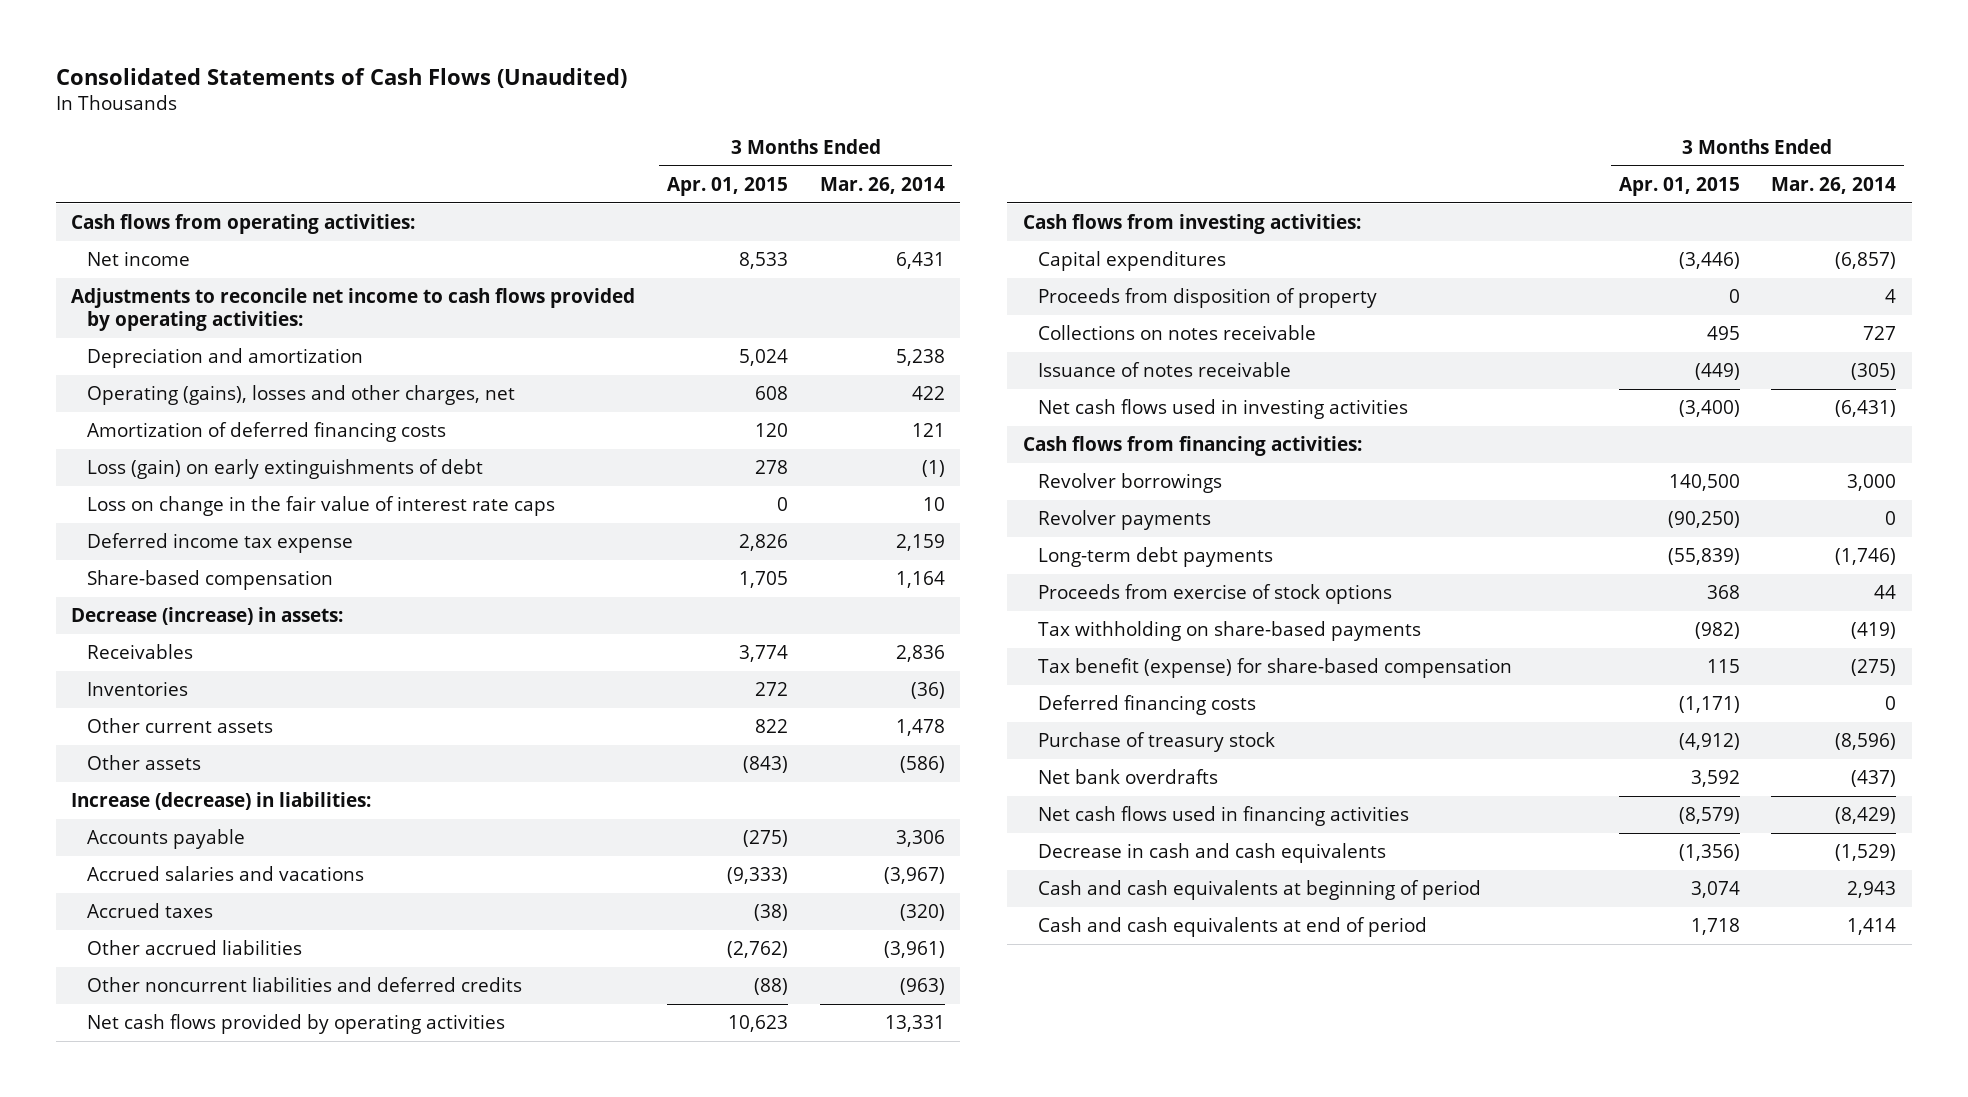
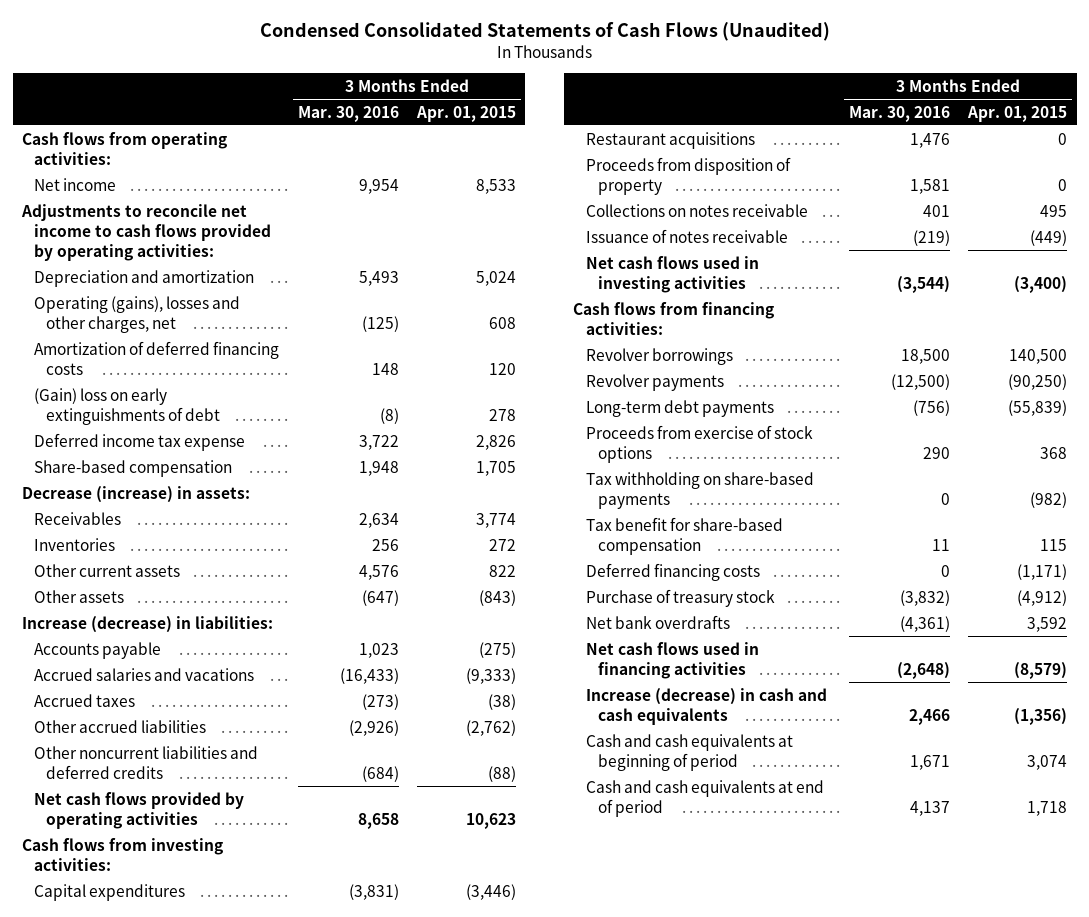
[55,67,627,88] Consolidated Statements of Cash Flows (Unaudited) -> [259,21,830,41] Condensed Consolidated Statements of Cash Flows (Unaudited)
[819,176,945,194] Mar. 26, 2014 -> none
none -> [297,105,399,122] Mar. 30, 2016
[86,496,555,517] Loss on change in the fair value of interest rate caps -> none
[86,459,483,480] Loss (gain) on early extinguishments of debt -> [34,387,221,425] (Gain) loss on early extinguishments of debt
none -> [585,131,755,149] Restaurant acquisitions
[1038,658,1513,679] Tax benefit (expense) for share-based compensation -> [585,516,783,555] Tax benefit for share-based compensation
[1038,843,1387,864] Decrease in cash and cash equivalents -> [585,687,827,725] Increase (decrease) in cash and cash equivalents

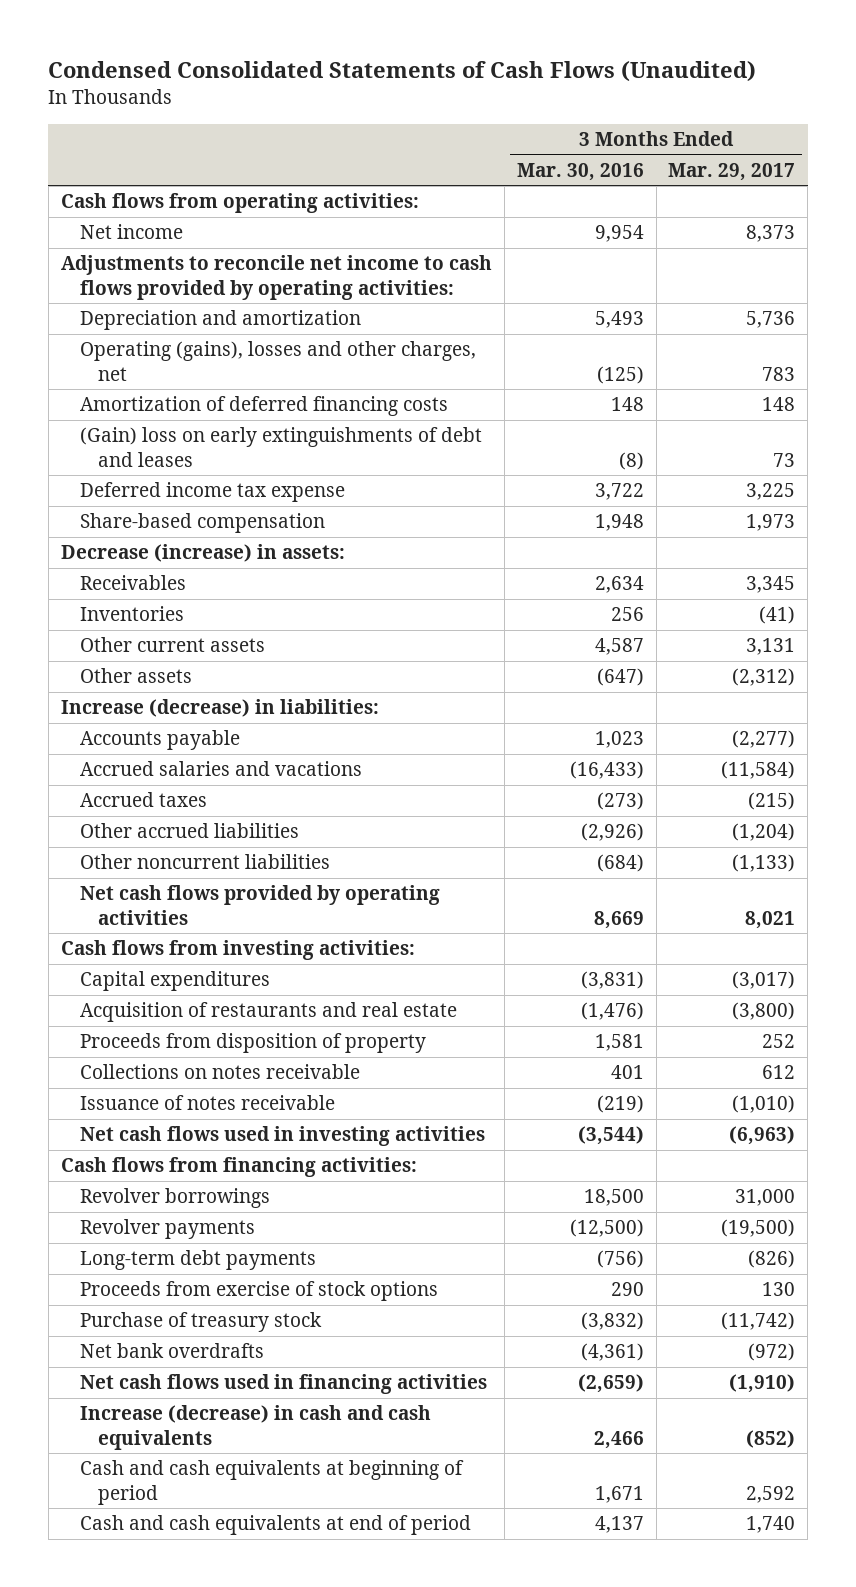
[415,105,516,122] Apr. 01, 2015 -> none
none -> [668,162,796,181] Mar. 29, 2017
[34,387,221,425] (Gain) loss on early extinguishments of debt -> [79,427,482,467] (Gain) loss on early extinguishments of debt and leases
[358,564,399,580] 4,576 -> [594,638,644,656] 4,587
[34,745,259,779] Other noncurrent liabilities and deferred credits -> [79,854,330,870] Other noncurrent liabilities
[357,812,399,829] 8,658 -> [593,910,644,929] 8,669
[585,131,755,149] Restaurant acquisitions -> none
none -> [79,1002,457,1023] Acquisition of restaurants and real estate
[585,471,814,509] Tax withholding on share-based payments -> none
[585,516,783,555] Tax benefit for share-based compensation -> none
[585,562,760,581] Deferred financing costs -> none
[896,661,950,679] (2,648) -> [577,1374,644,1394] (2,659)

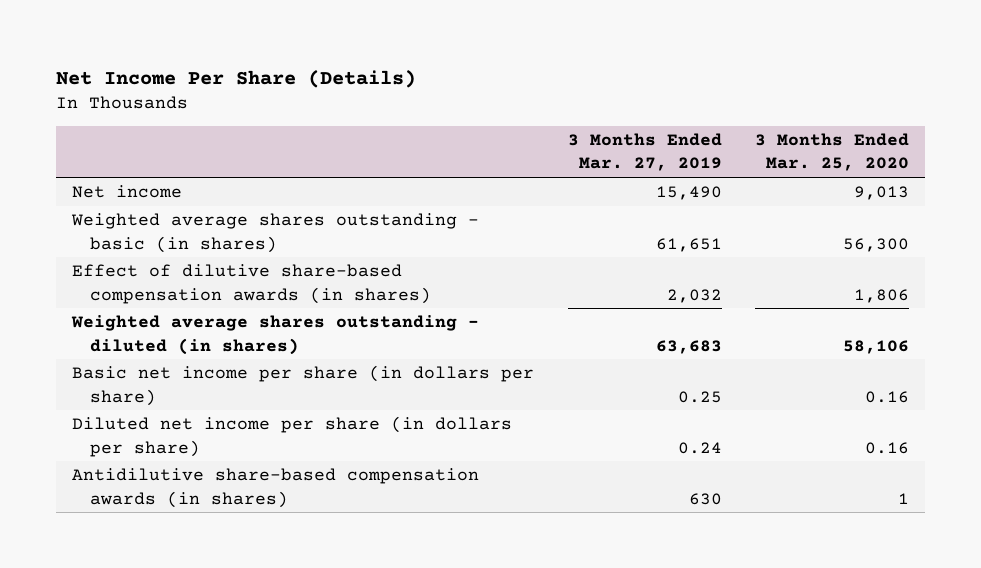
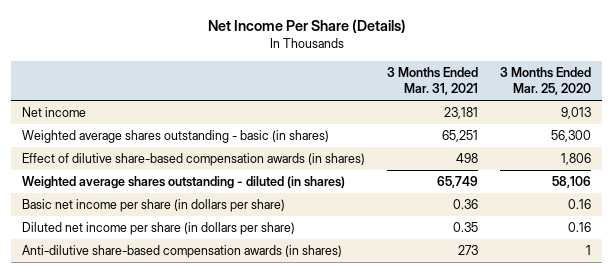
[567,133,722,172] 3 Months Ended Mar. 27, 2019 -> none
none -> [387,67,479,96] 3 Months Ended Mar. 31, 2021
[72,468,480,508] Antidilutive share-based compensation awards (in shares) -> [22,245,343,259] Anti-dilutive share-based compensation awards (in shares)

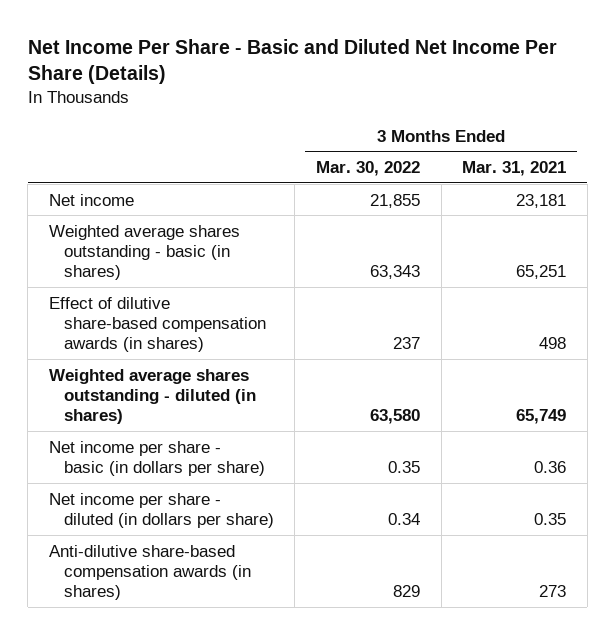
[207,19,406,34] Net Income Per Share (Details) -> [27,38,557,85] Net Income Per Share - Basic and Diluted Net Income Per Share (Details)
[499,67,591,96] 3 Months Ended Mar. 25, 2020 -> none
none -> [315,161,420,177] Mar. 30, 2022
[22,199,286,213] Basic net income per share (in dollars per share) -> [48,440,265,476] Net income per share - basic (in dollars per share)
[22,222,296,236] Diluted net income per share (in dollars per share) -> [48,492,274,528] Net income per share - diluted (in dollars per share)

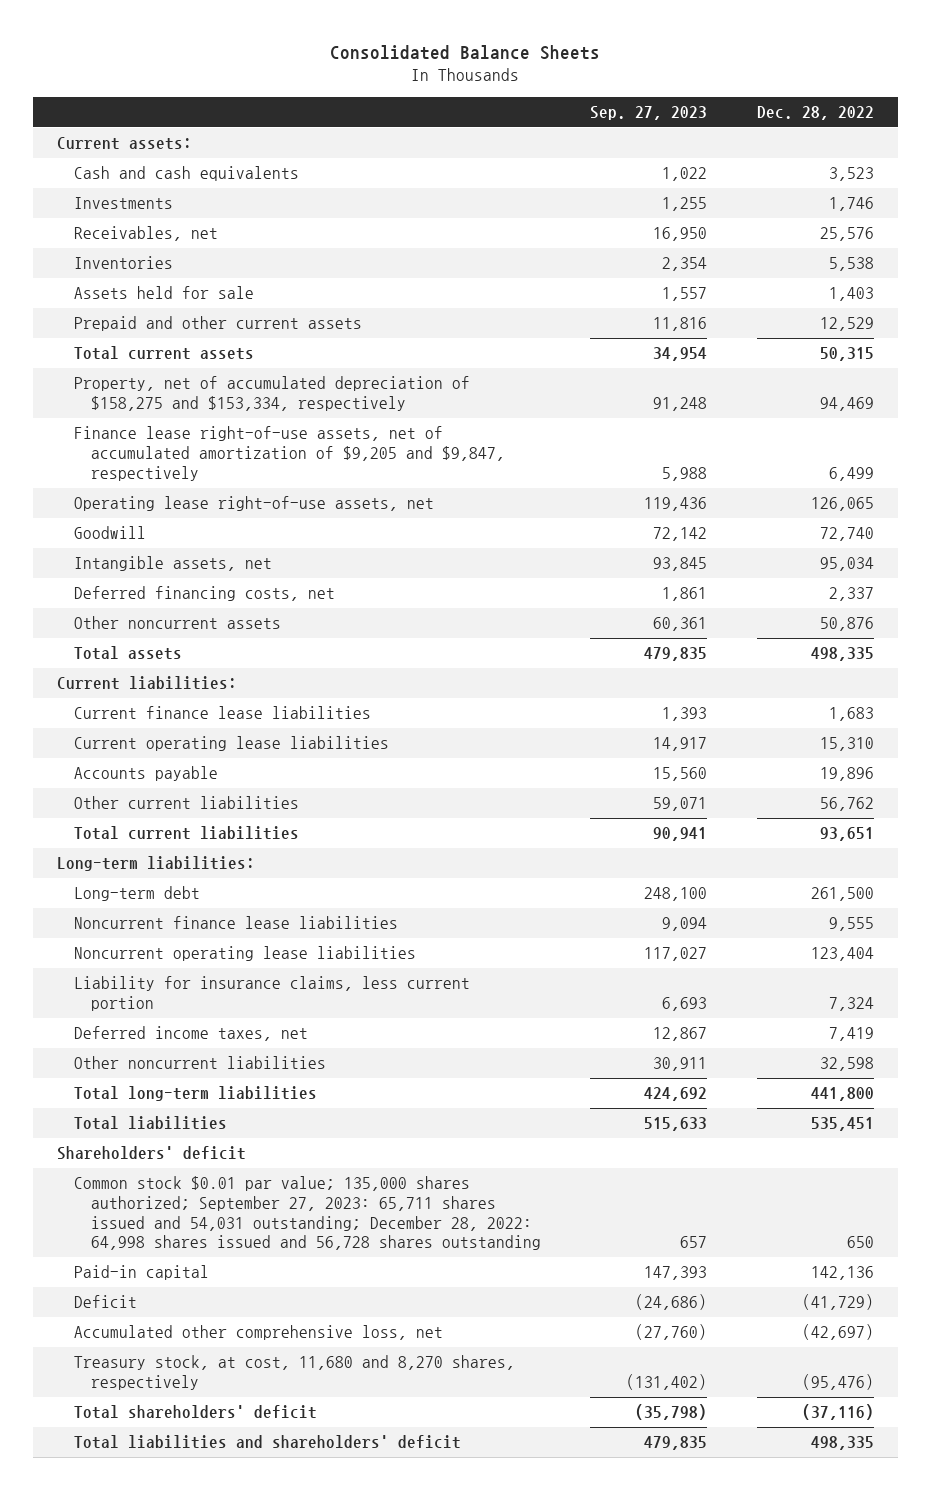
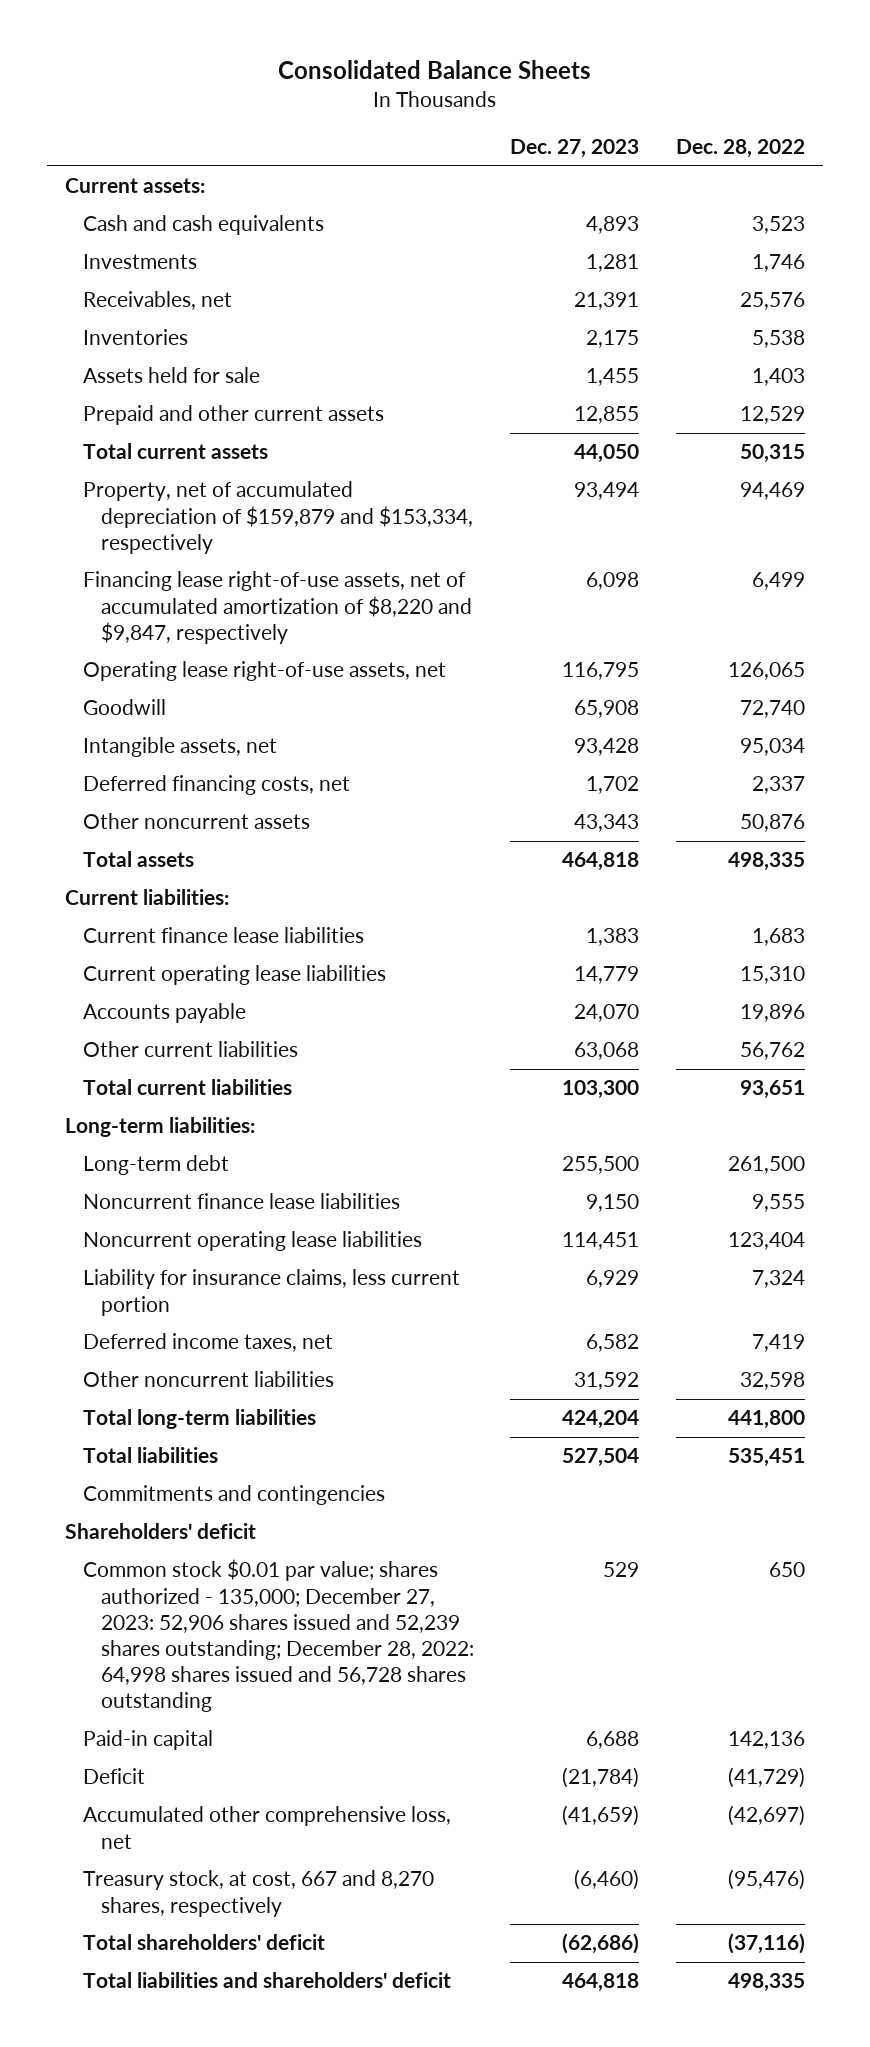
[590,106,708,121] Sep. 27, 2023 -> none
none -> [510,139,640,159] Dec. 27, 2023
[74,376,471,412] Property, net of accumulated depreciation of $158,275 and $153,334, respectively -> [83,481,473,554] Property, net of accumulated depreciation of $159,879 and $153,334, respectively
[74,426,506,481] Finance lease right-of-use assets, net of accumulated amortization of $9,205 and $9,847, respectively -> [83,571,472,644] Financing lease right-of-use assets, net of accumulated amortization of $8,220 and $9,847, respectively
none -> [83,1485,386,1506] Commitments and contingencies
[74,1176,542,1251] Common stock $0.01 par value; 135,000 shares authorized; September 27, 2023: 65,711 shares issued and 54,031 outstanding; December 28, 2022: 64,998 shares issued and 56,728 shares outstanding -> [83,1559,474,1713] Common stock $0.01 par value; shares authorized - 135,000; December 27, 2023: 52,906 shares issued and 52,239 shares outstanding; December 28, 2022: 64,998 shares issued and 56,728 shares outstanding
[74,1355,516,1391] Treasury stock, at cost, 11,680 and 8,270 shares, respectively -> [83,1870,435,1917] Treasury stock, at cost, 667 and 8,270 shares, respectively

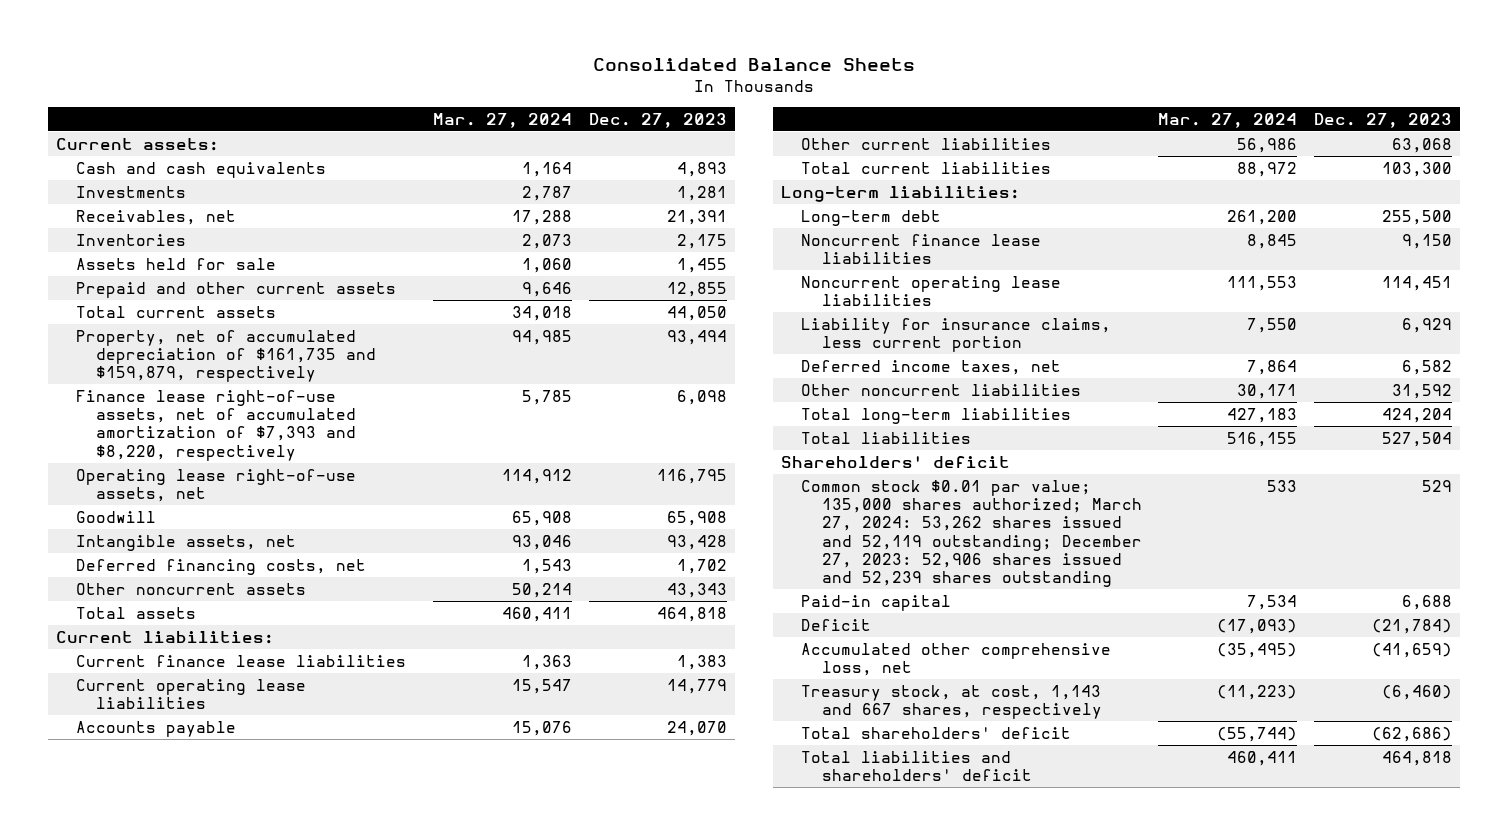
[675,139,805,159] Dec. 28, 2022 -> none
none -> [432,112,572,128] Mar. 27, 2024
[83,481,473,554] Property, net of accumulated depreciation of $159,879 and $153,334, respectively -> [76,329,377,383] Property, net of accumulated depreciation of $161,735 and $159,879, respectively
[83,571,472,644] Financing lease right-of-use assets, net of accumulated amortization of $8,220 and $9,847, respectively -> [76,389,357,461] Finance lease right-of-use assets, net of accumulated amortization of $7,393 and $8,220, respectively
[83,1485,386,1506] Commitments and contingencies -> none
[83,1559,474,1713] Common stock $0.01 par value; shares authorized - 135,000; December 27, 2023: 52,906 shares issued and 52,239 shares outstanding; December 28, 2022: 64,998 shares issued and 56,728 shares outstanding -> [801,479,1142,588] Common stock $0.01 par value; 135,000 shares authorized; March 27, 2024: 53,262 shares issued and 52,119 outstanding; December 27, 2023: 52,906 shares issued and 52,239 shares outstanding
[83,1870,435,1917] Treasury stock, at cost, 667 and 8,270 shares, respectively -> [801,684,1102,719] Treasury stock, at cost, 1,143 and 667 shares, respectively

